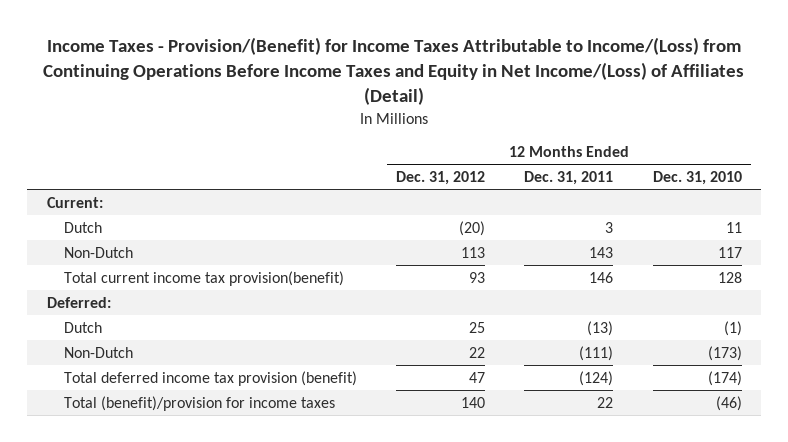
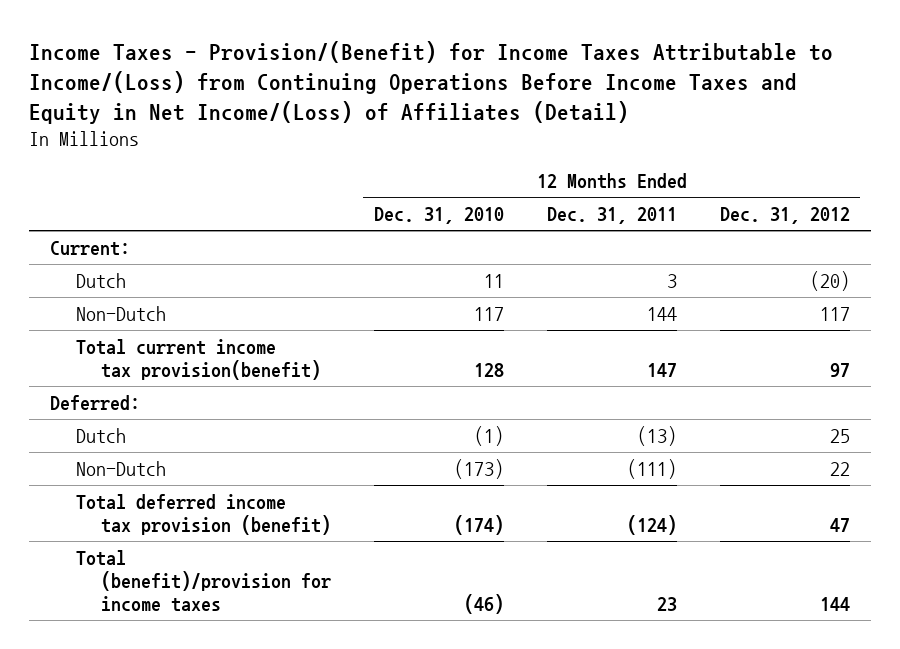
[461,246,486,258] 113 -> [819,306,850,321] 117
[589,246,614,258] 143 -> [646,306,677,321] 144
[469,271,486,283] 93 -> [829,362,850,377] 97
[589,271,614,283] 146 -> [646,362,677,377] 147
[461,396,486,408] 140 -> [819,596,850,611] 144
[597,396,614,408] 22 -> [656,596,677,611] 23

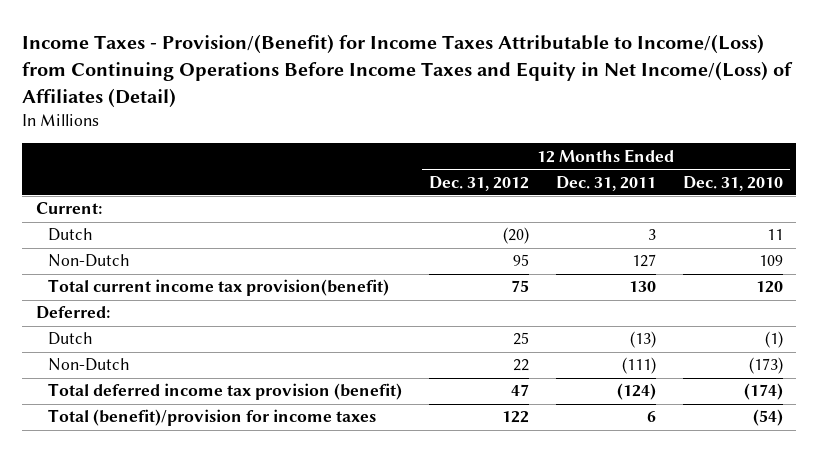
[473,306,504,321] 117 -> [758,255,783,267] 109
[646,306,677,321] 144 -> [632,254,657,268] 127
[819,306,850,321] 117 -> [513,254,530,267] 95
[473,362,504,377] 128 -> [755,281,783,294] 120
[646,362,677,377] 147 -> [629,281,657,293] 130
[829,362,850,377] 97 -> [511,280,530,293] 75
[463,593,504,614] (46) -> [752,409,783,427] (54)
[656,596,677,611] 23 -> [647,411,657,423] 6
[819,596,850,611] 144 -> [502,411,530,424] 122

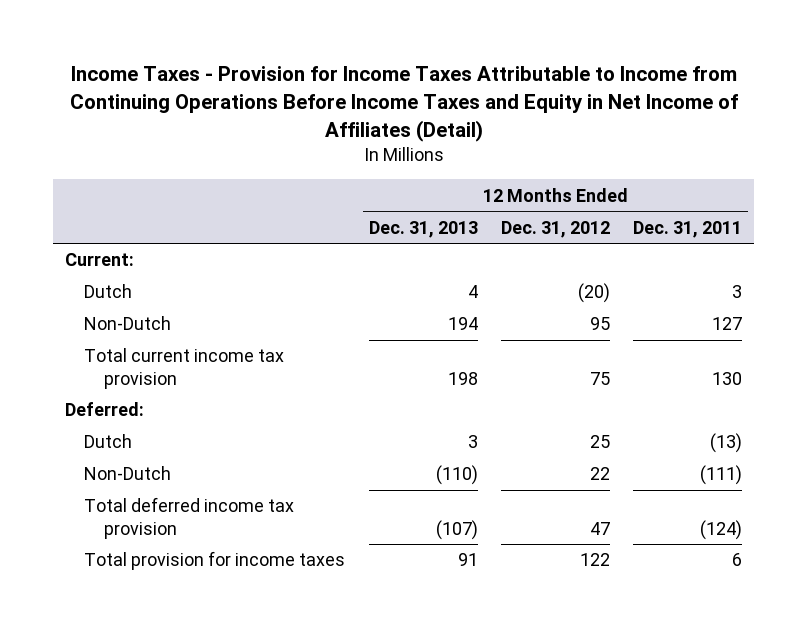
[22,34,794,108] Income Taxes - Provision/(Benefit) for Income Taxes Attributable to Income/(Loss) from Continuing Operations Before Income Taxes and Equity in Net Income/(Loss) of Affiliates (Detail) -> [69,66,738,142] Income Taxes - Provision for Income Taxes Attributable to Income from Continuing Operations Before Income Taxes and Equity in Net Income of Affiliates (Detail)
[682,175,783,191] Dec. 31, 2010 -> none
none -> [368,220,478,238] Dec. 31, 2013
[48,279,390,297] Total current income tax provision(benefit) -> [84,348,285,389] Total current income tax provision
[48,383,403,401] Total deferred income tax provision (benefit) -> [84,497,295,539] Total deferred income tax provision
[48,409,377,427] Total (benefit)/provision for income taxes -> [84,551,346,571] Total provision for income taxes

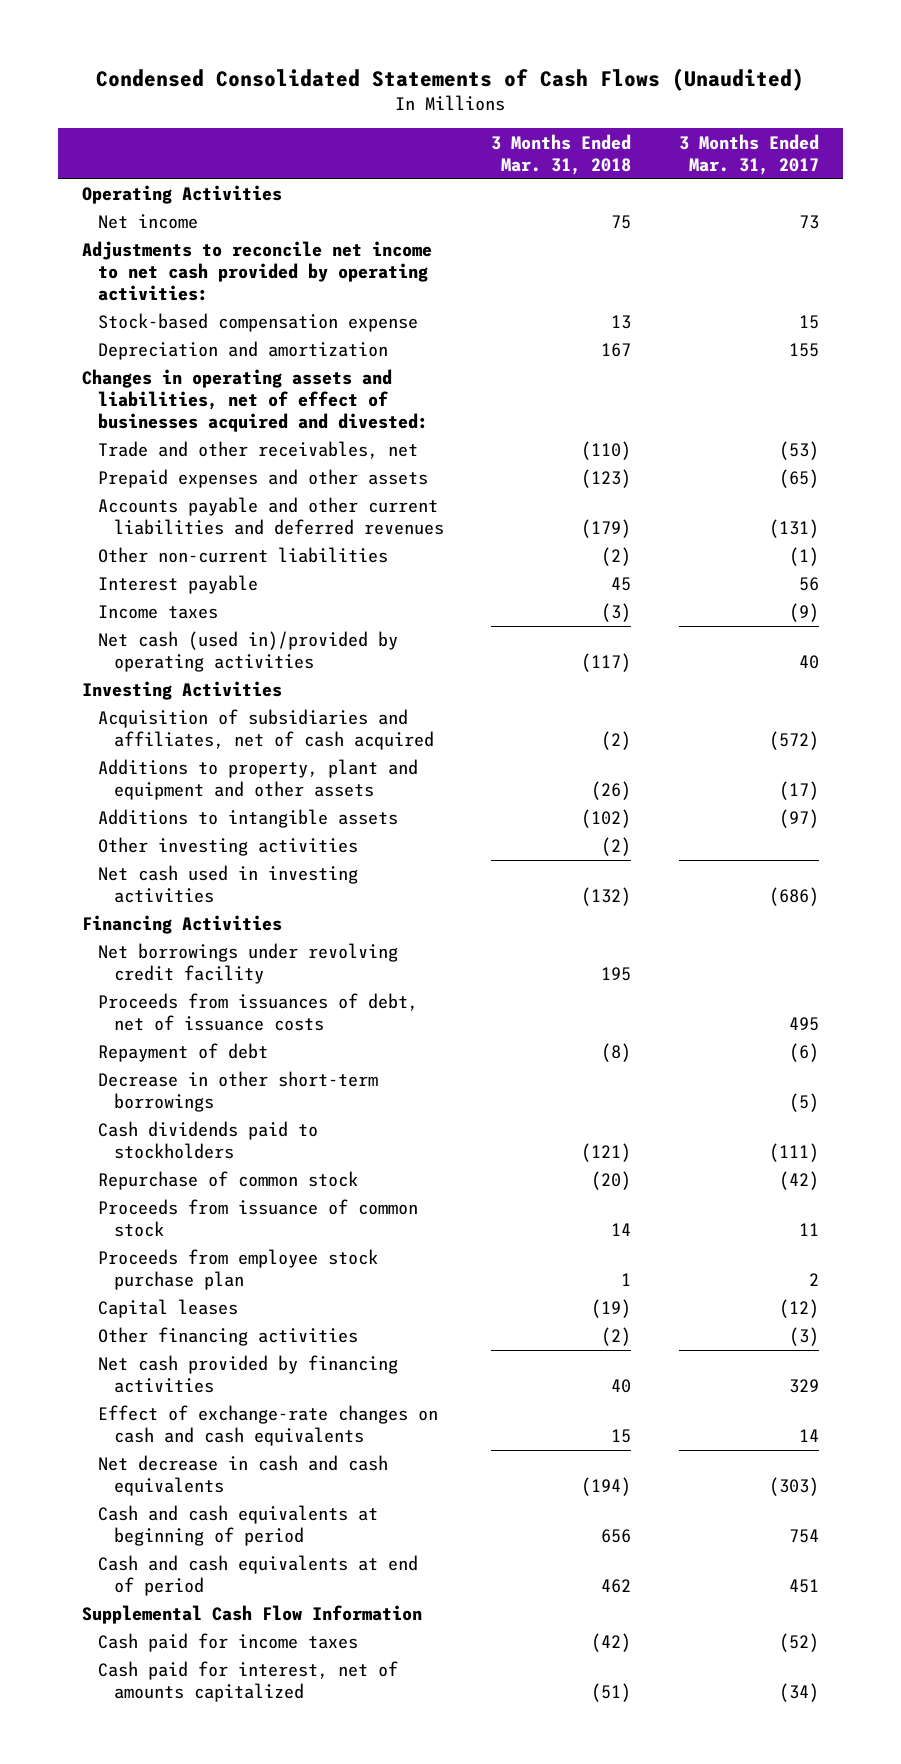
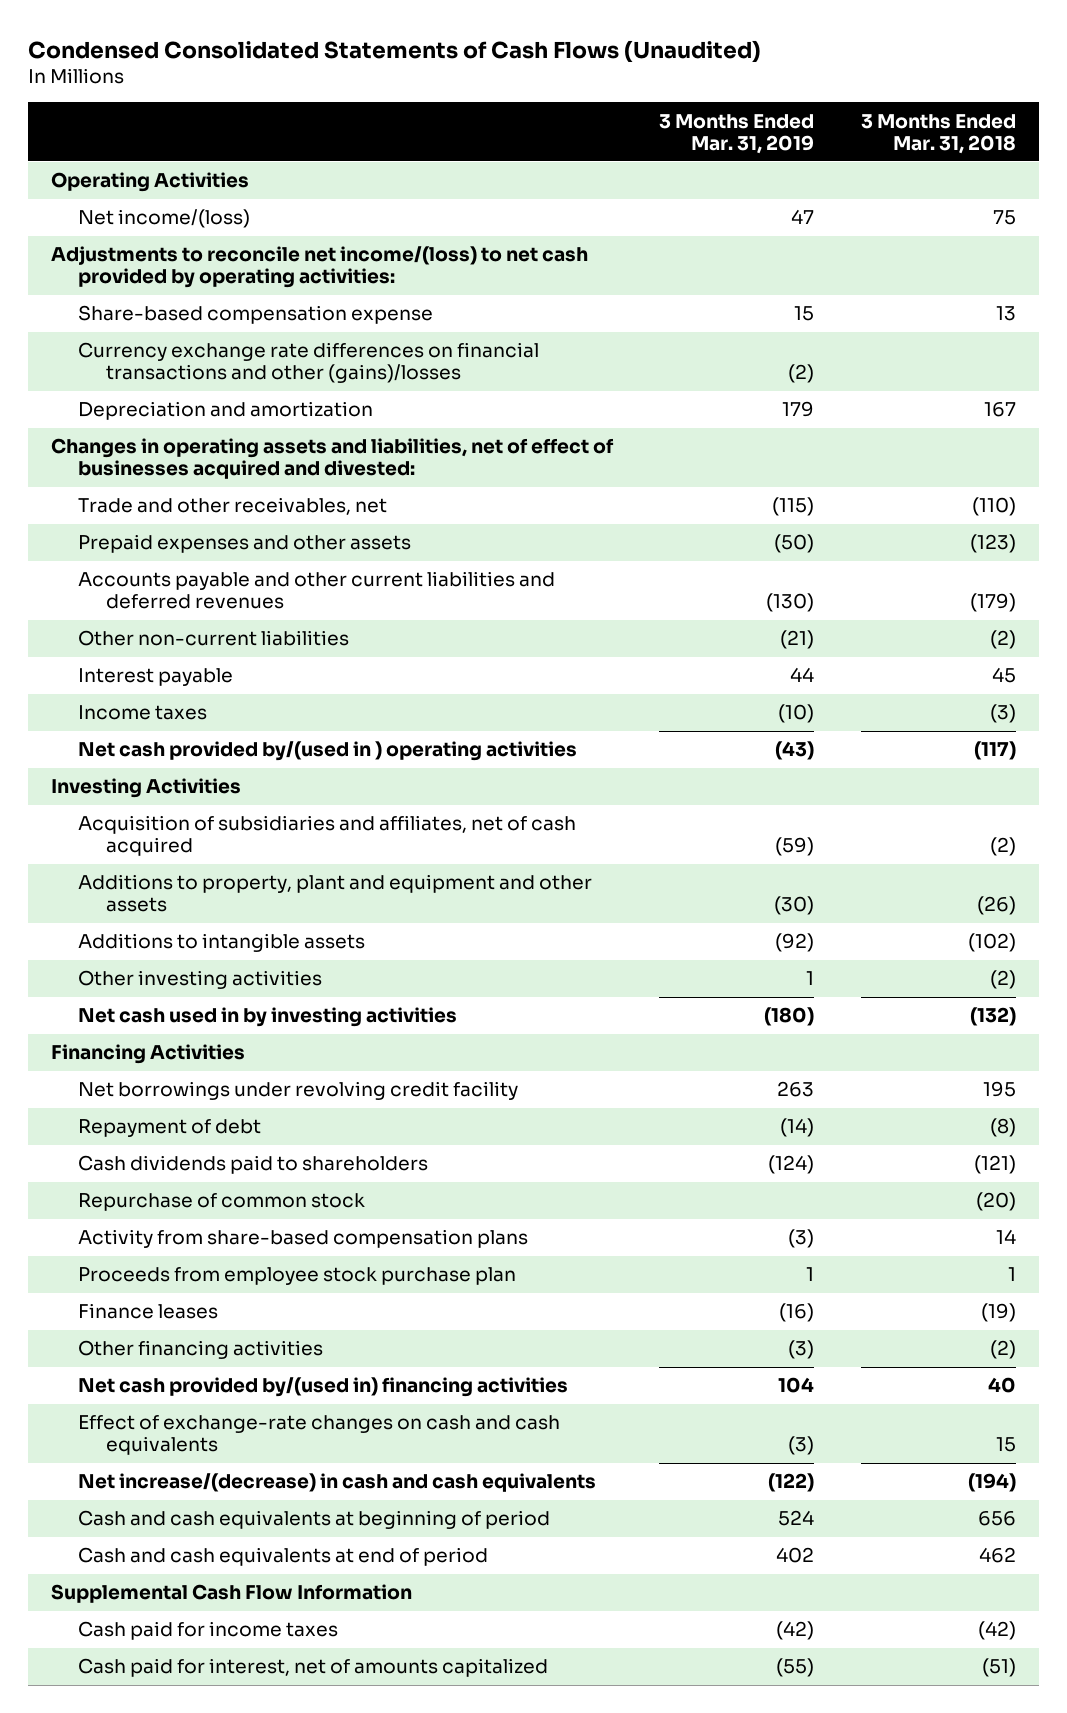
[678,133,819,175] 3 Months Ended Mar. 31, 2017 -> none
none -> [659,113,815,154] 3 Months Ended Mar. 31, 2019
[97,214,198,230] Net income -> [78,209,251,229] Net income/(loss)
[81,241,432,302] Adjustments to reconcile net income to net cash provided by operating activities: -> [51,246,589,289] Adjustments to reconcile net income/(loss) to net cash provided by operating activities:
[97,313,418,333] Stock-based compensation expense -> [78,305,434,325] Share-based compensation expense
none -> [78,342,540,384] Currency exchange rate differences on financial transactions and other (gains)/losses
[97,631,398,673] Net cash (used in)/provided by operating activities -> [78,741,578,762] Net cash provided by/(used in ) operating activities
[97,865,358,904] Net cash used in investing activities -> [78,1007,458,1028] Net cash used in by investing activities
[97,993,418,1032] Proceeds from issuances of debt, net of issuance costs -> none
[97,1071,378,1113] Decrease in other short-term borrowings -> none
[97,1121,318,1160] Cash dividends paid to stockholders -> [78,1155,429,1175] Cash dividends paid to shareholders
[97,1199,418,1238] Proceeds from issuance of common stock -> [78,1229,529,1249] Activity from share-based compensation plans
[97,1299,238,1319] Capital leases -> [78,1303,219,1320] Finance leases
[97,1355,398,1394] Net cash provided by financing activities -> [78,1377,569,1398] Net cash provided by/(used in) financing activities
[97,1455,388,1497] Net decrease in cash and cash equivalents -> [78,1473,597,1493] Net increase/(decrease) in cash and cash equivalents

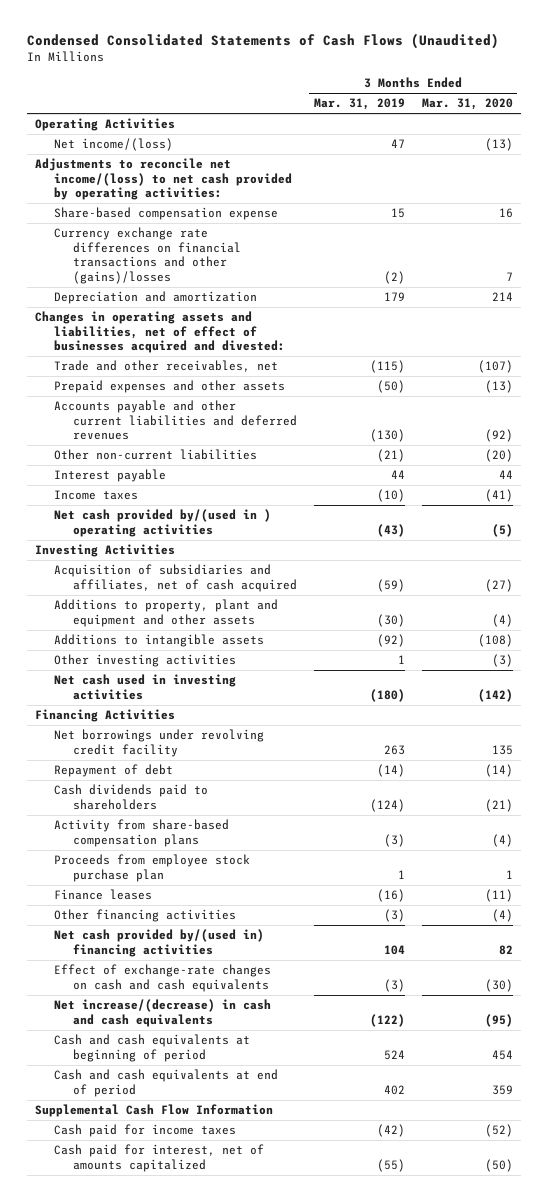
[860,113,1016,154] 3 Months Ended Mar. 31, 2018 -> none
none -> [421,98,513,111] Mar. 31, 2020
[78,1007,458,1028] Net cash used in by investing activities -> [54,674,237,700] Net cash used in investing activities
[78,1193,366,1212] Repurchase of common stock -> none

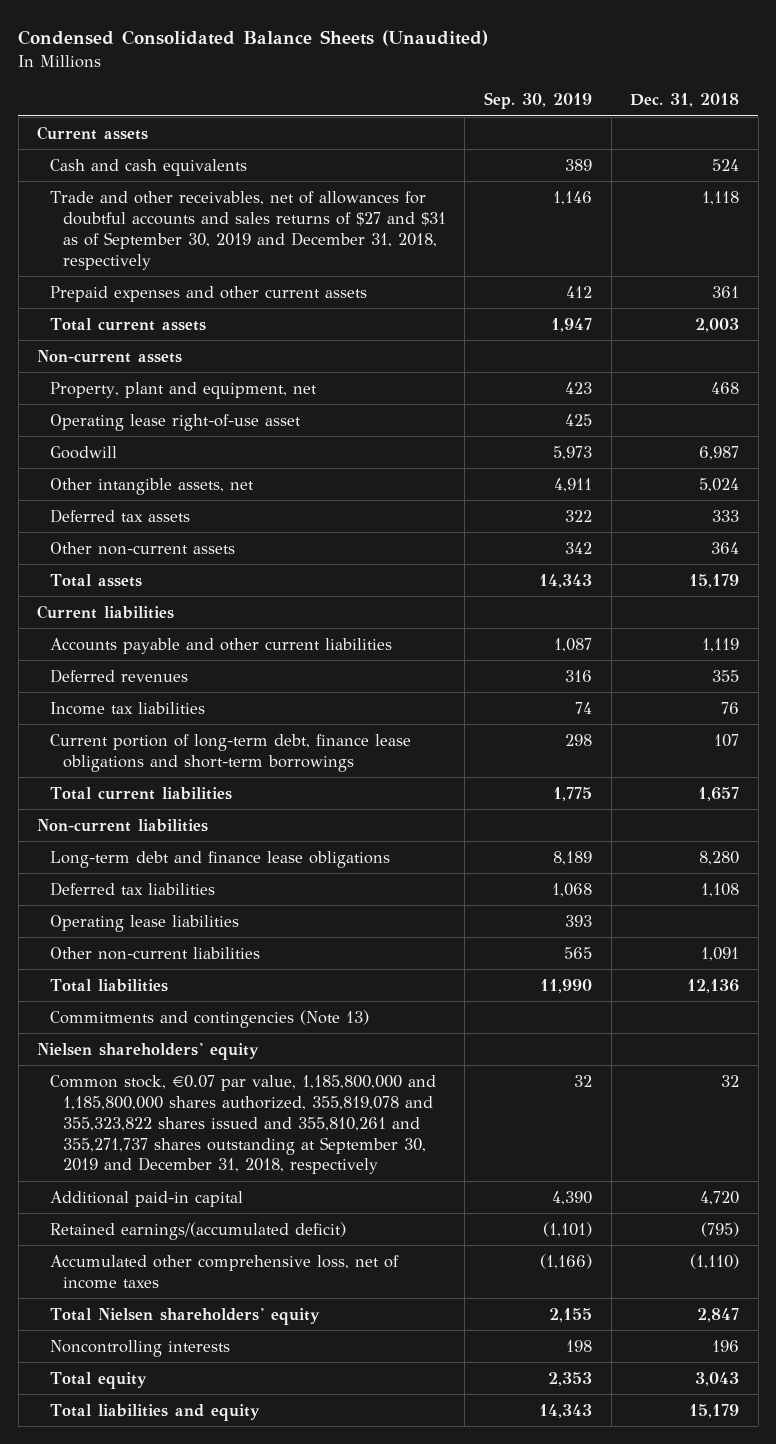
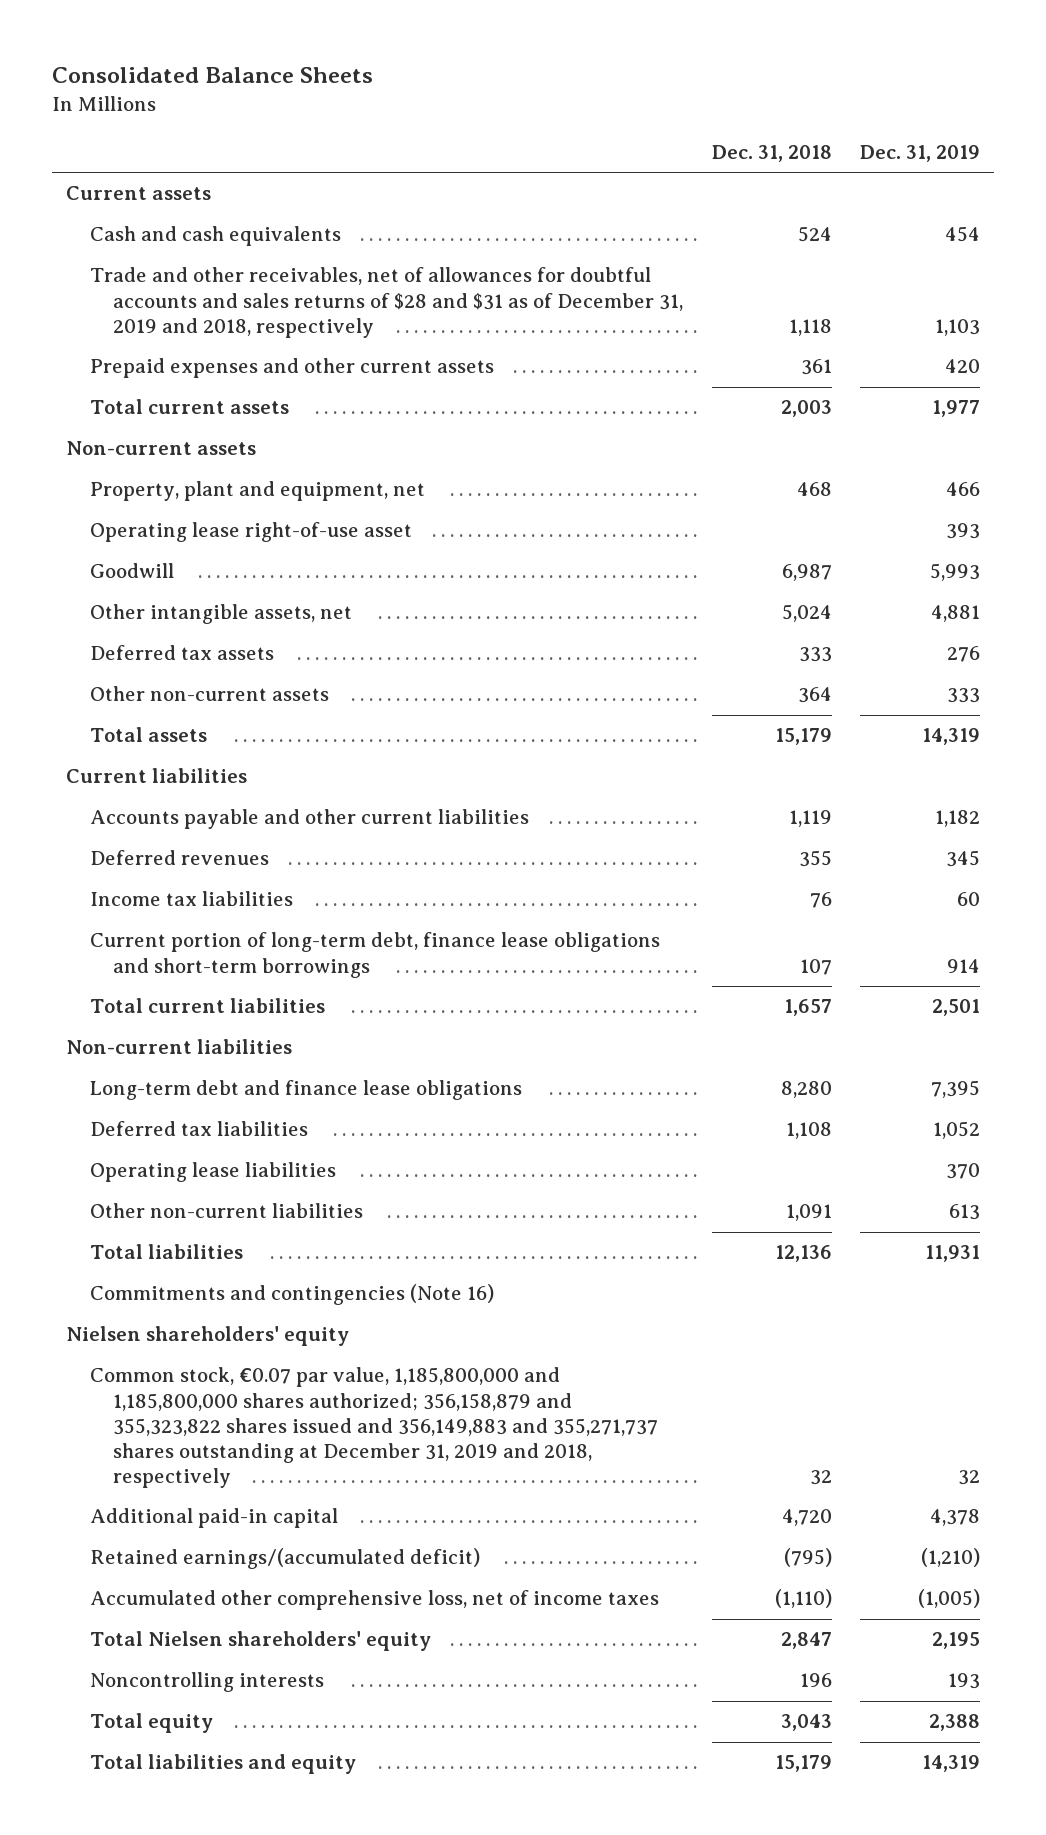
[18,30,489,47] Condensed Consolidated Balance Sheets (Unaudited) -> [51,67,373,84] Consolidated Balance Sheets
[483,92,592,110] Sep. 30, 2019 -> none
none -> [860,144,981,162] Dec. 31, 2019
[49,190,446,270] Trade and other receivables, net of allowances for doubtful accounts and sales returns of $27 and $31 as of September 30, 2019 and December 31, 2018, respectively -> [89,267,683,338] Trade and other receivables, net of allowances for doubtful accounts and sales returns of $28 and $31 as of December 31, 2019 and 2018, respectively
[49,1009,369,1028] Commitments and contingencies (Note 13) -> [89,1284,494,1306] Commitments and contingencies (Note 16)
[49,1074,436,1175] Common stock, €0.07 par value, 1,185,800,000 and 1,185,800,000 shares authorized, 355,819,078 and 355,323,822 shares issued and 355,810,261 and 355,271,737 shares outstanding at September 30, 2019 and December 31, 2018, respectively -> [89,1367,658,1489] Common stock, €0.07 par value, 1,185,800,000 and 1,185,800,000 shares authorized; 356,158,879 and 355,323,822 shares issued and 356,149,883 and 355,271,737 shares outstanding at December 31, 2019 and 2018, respectively

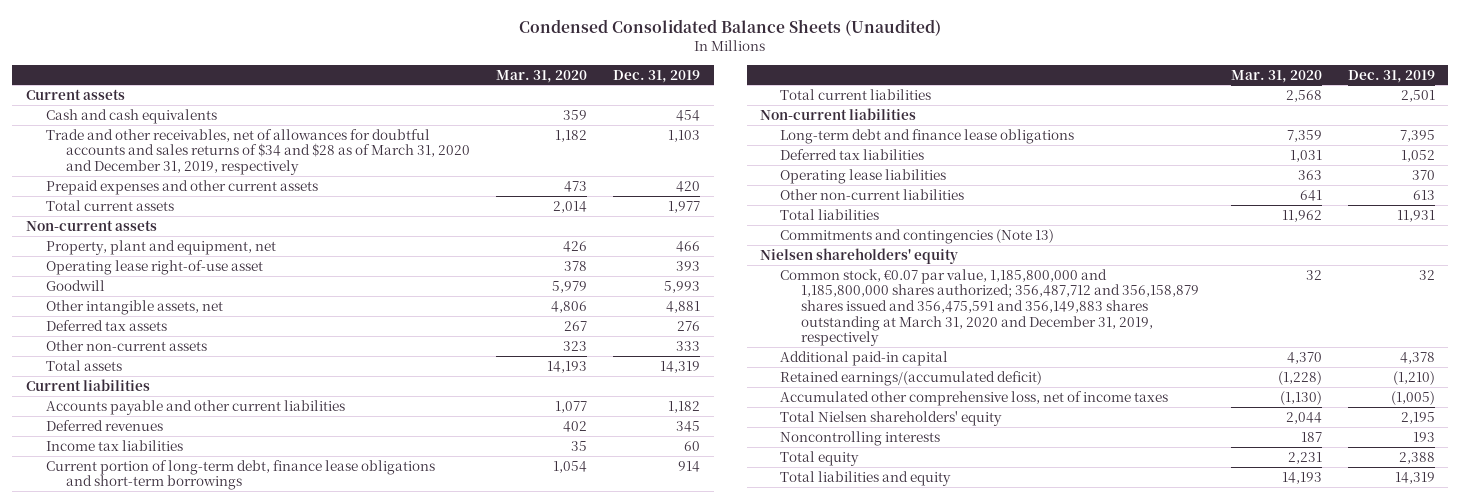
[51,67,373,84] Consolidated Balance Sheets -> [519,19,942,37] Condensed Consolidated Balance Sheets (Unaudited)
[711,144,832,162] Dec. 31, 2018 -> none
none -> [496,69,588,83] Mar. 31, 2020
[89,267,683,338] Trade and other receivables, net of allowances for doubtful accounts and sales returns of $28 and $31 as of December 31, 2019 and 2018, respectively -> [45,128,471,175] Trade and other receivables, net of allowances for doubtful accounts and sales returns of $34 and $28 as of March 31, 2020 and December 31, 2019, respectively
[89,1284,494,1306] Commitments and contingencies (Note 16) -> [780,228,1055,244] Commitments and contingencies (Note 13)
[89,1367,658,1489] Common stock, €0.07 par value, 1,185,800,000 and 1,185,800,000 shares authorized; 356,158,879 and 355,323,822 shares issued and 356,149,883 and 355,271,737 shares outstanding at December 31, 2019 and 2018, respectively -> [780,268,1199,347] Common stock, €0.07 par value, 1,185,800,000 and 1,185,800,000 shares authorized; 356,487,712 and 356,158,879 shares issued and 356,475,591 and 356,149,883 shares outstanding at March 31, 2020 and December 31, 2019, respectively

